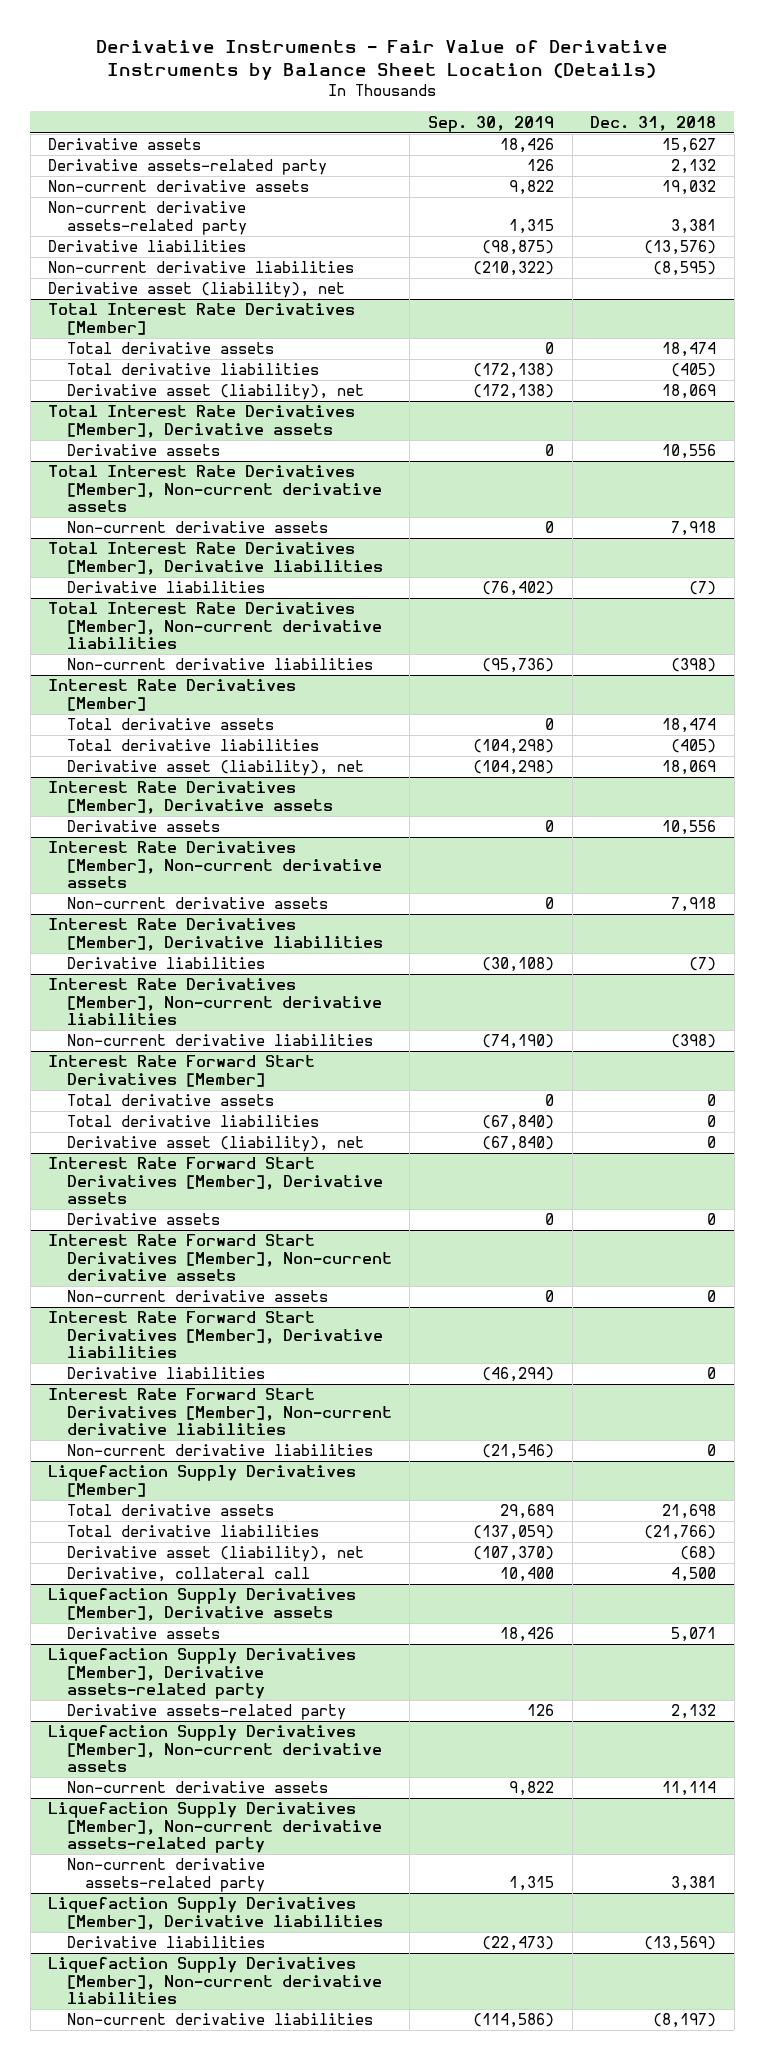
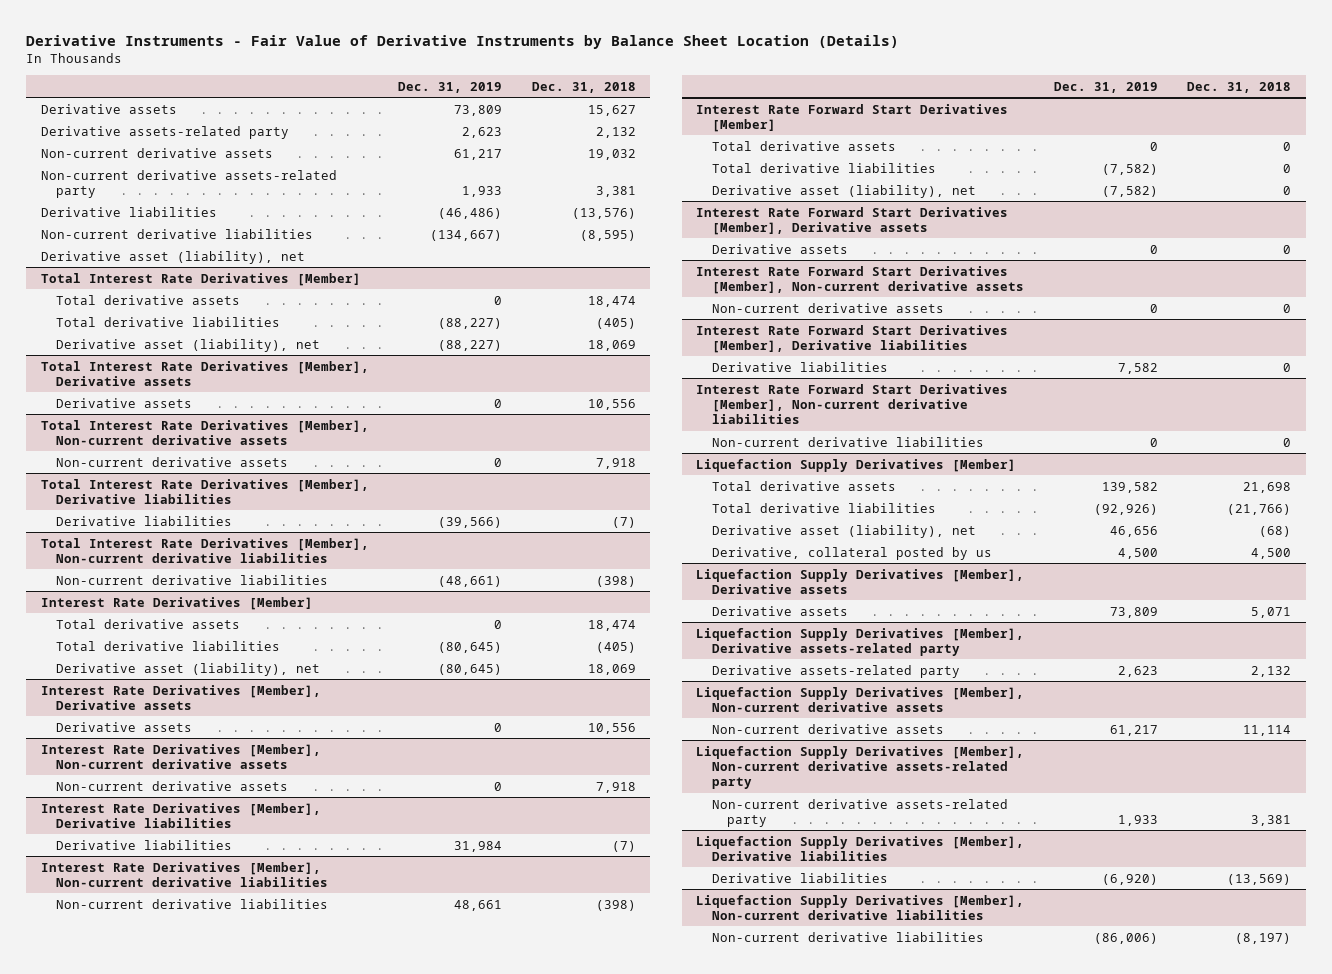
[428,115,555,132] Sep. 30, 2019 -> none
none -> [398,81,503,93] Dec. 31, 2019
[66,1567,310,1583] Derivative, collateral call -> [711,546,992,560] Derivative, collateral posted by us

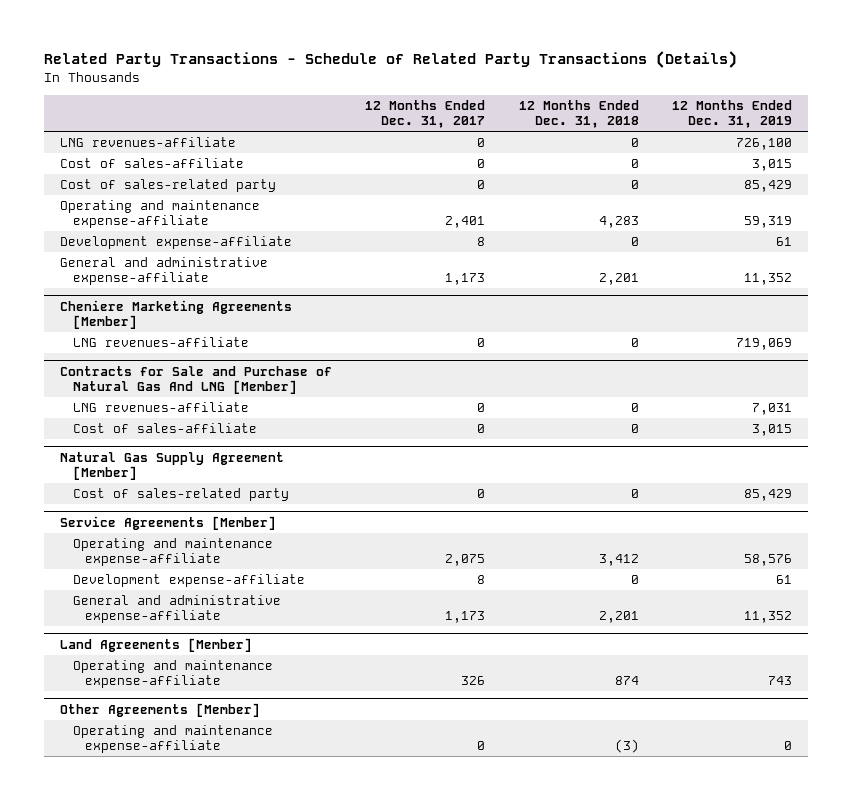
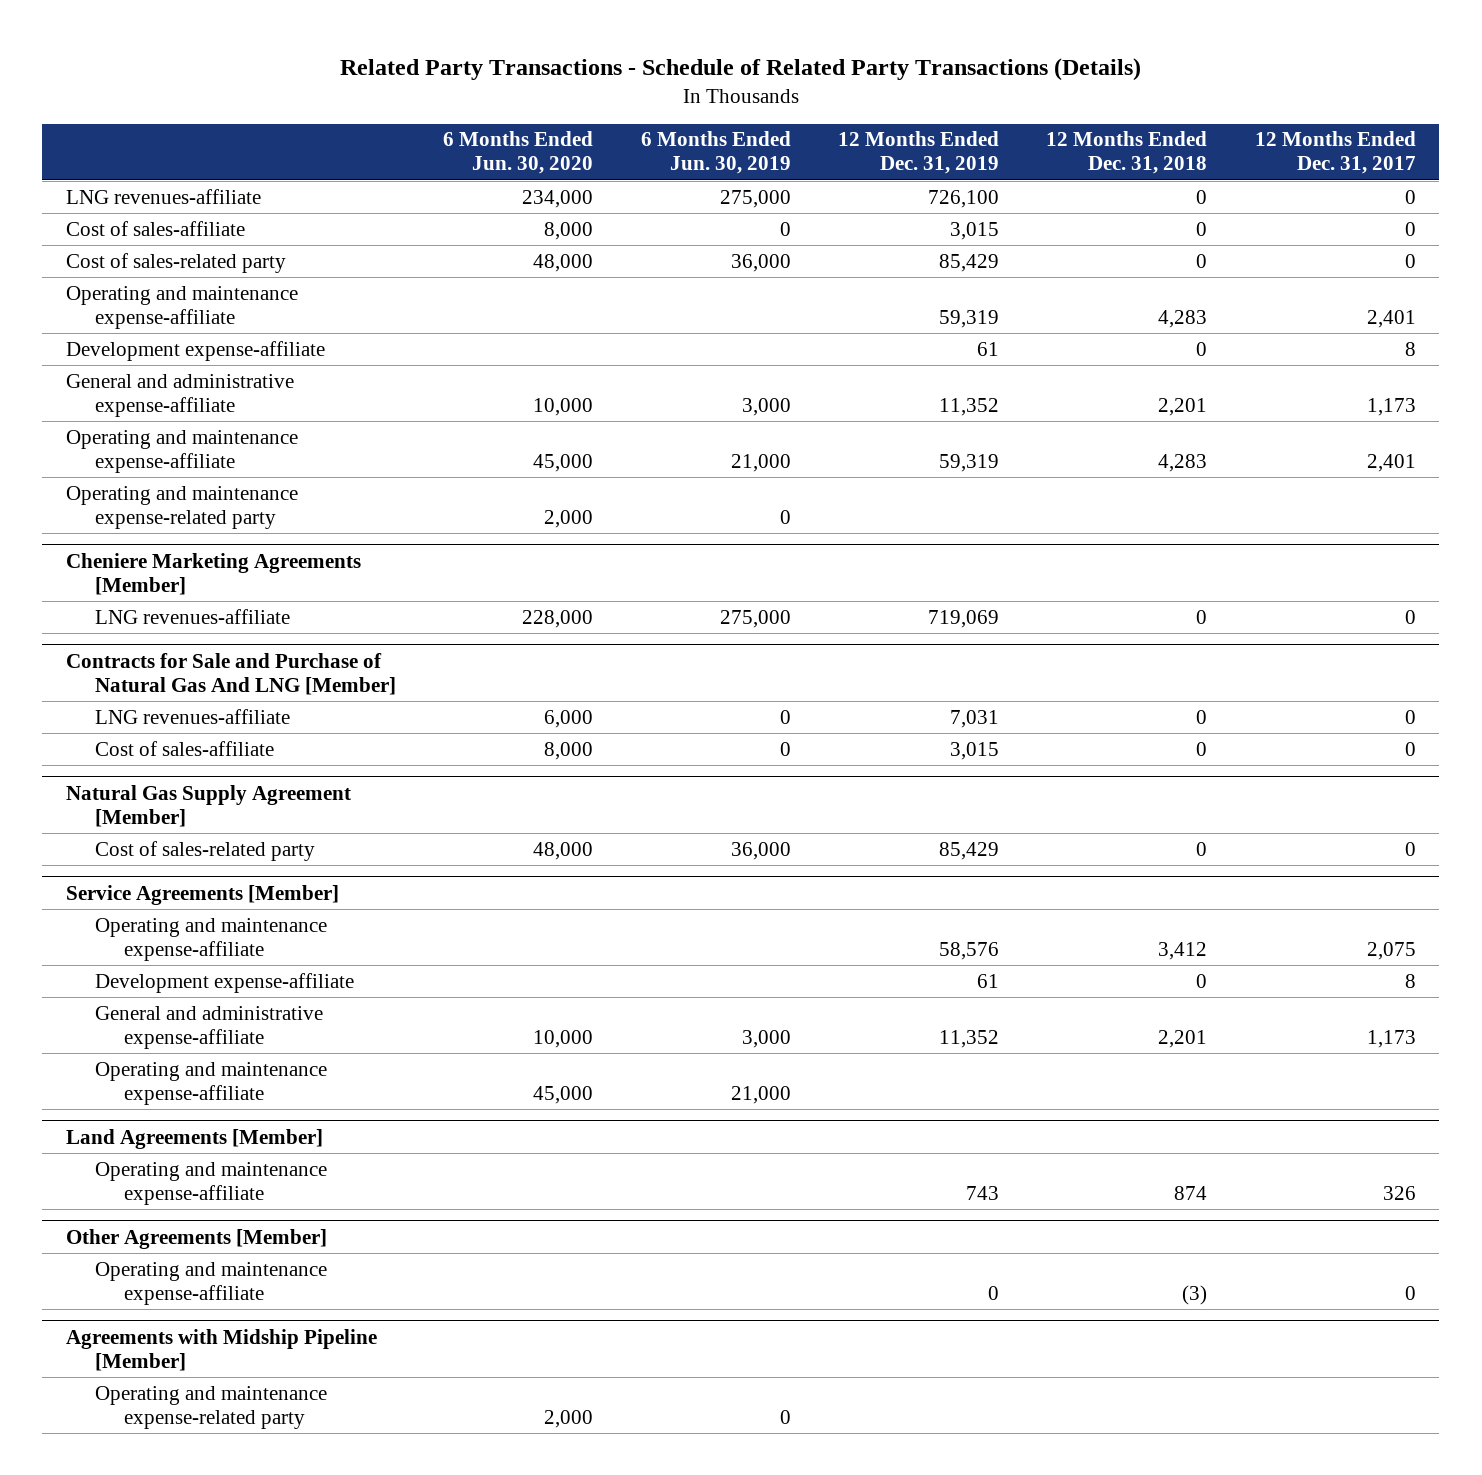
none -> [443,131,594,175] 6 Months Ended Jun. 30, 2020
none -> [640,131,791,175] 6 Months Ended Jun. 30, 2019
none -> [66,429,299,473] Operating and maintenance expense-affiliate
none -> [66,485,299,529] Operating and maintenance expense-related party
none -> [95,1061,328,1105] Operating and maintenance expense-affiliate
none -> [66,1328,378,1371] Agreements with Midship Pipeline [Member]
none -> [95,1385,328,1429] Operating and maintenance expense-related party

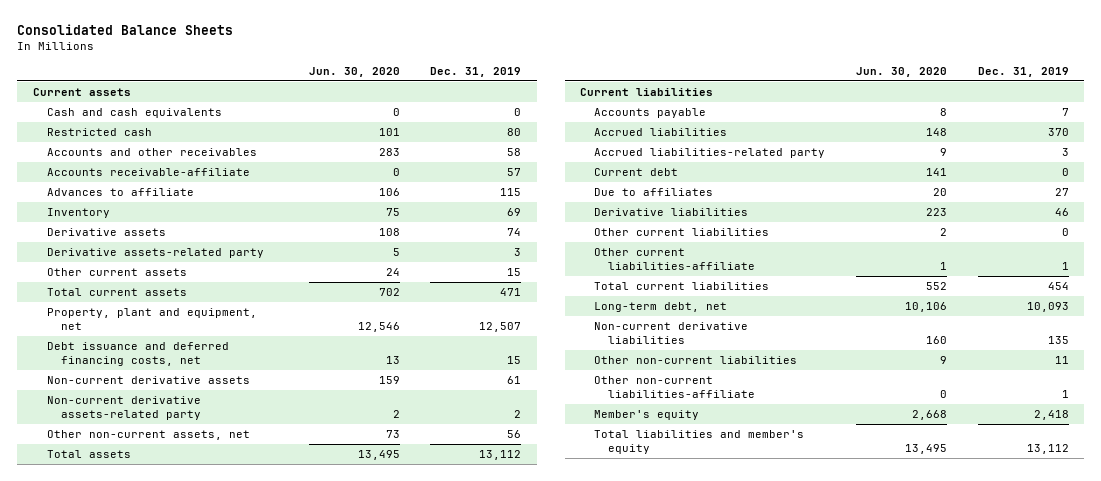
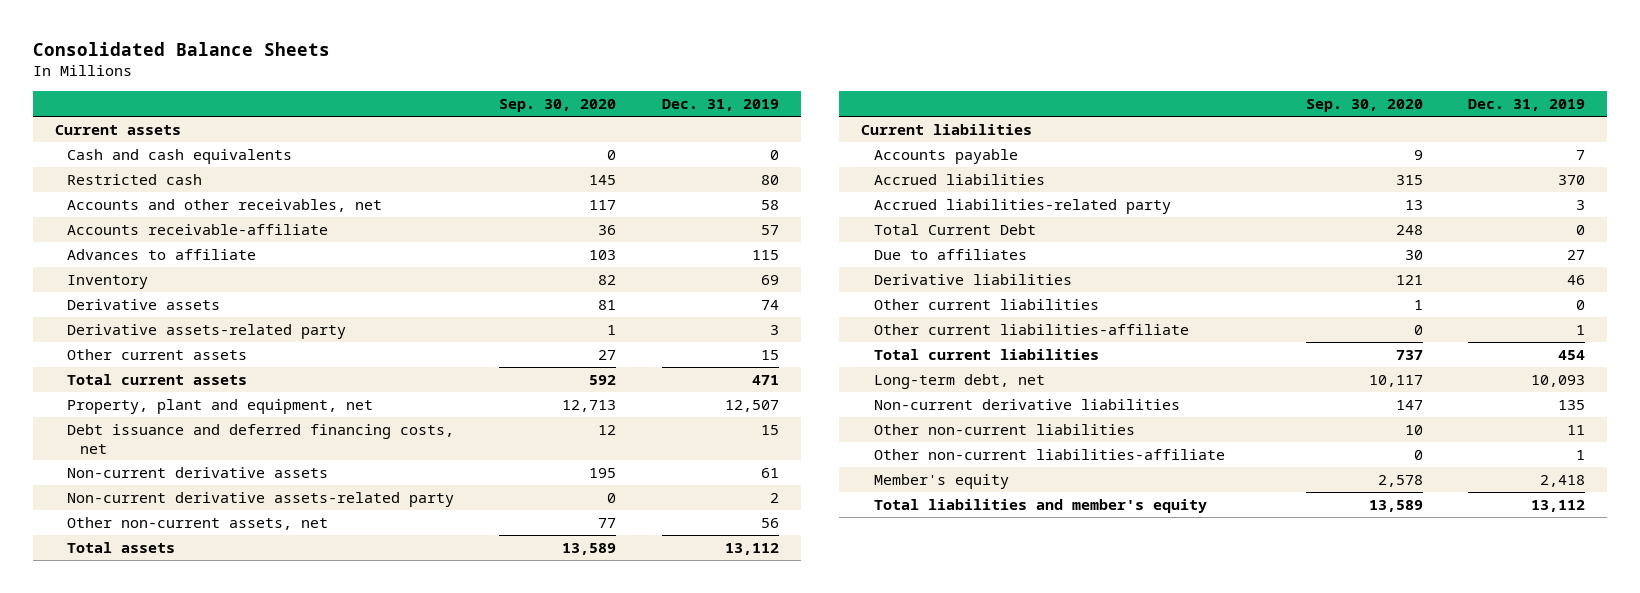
[308,66,400,77] Jun. 30, 2020 -> none
none -> [499,99,617,113] Sep. 30, 2020
[47,148,258,157] Accounts and other receivables -> [67,198,383,212] Accounts and other receivables, net
[594,168,679,177] Current debt -> [873,223,1036,235] Total Current Debt

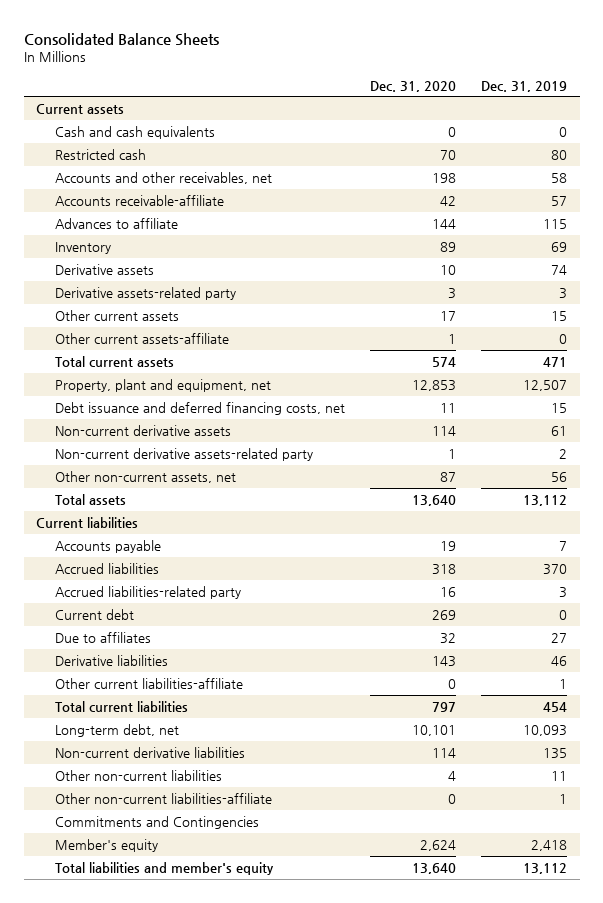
[499,99,617,113] Sep. 30, 2020 -> none
none -> [369,80,456,92] Dec. 31, 2020
none -> [54,332,229,344] Other current assets-affiliate
[873,223,1036,235] Total Current Debt -> [54,608,134,620] Current debt
[873,298,1099,310] Other current liabilities -> none
none -> [54,815,259,829] Commitments and Contingencies

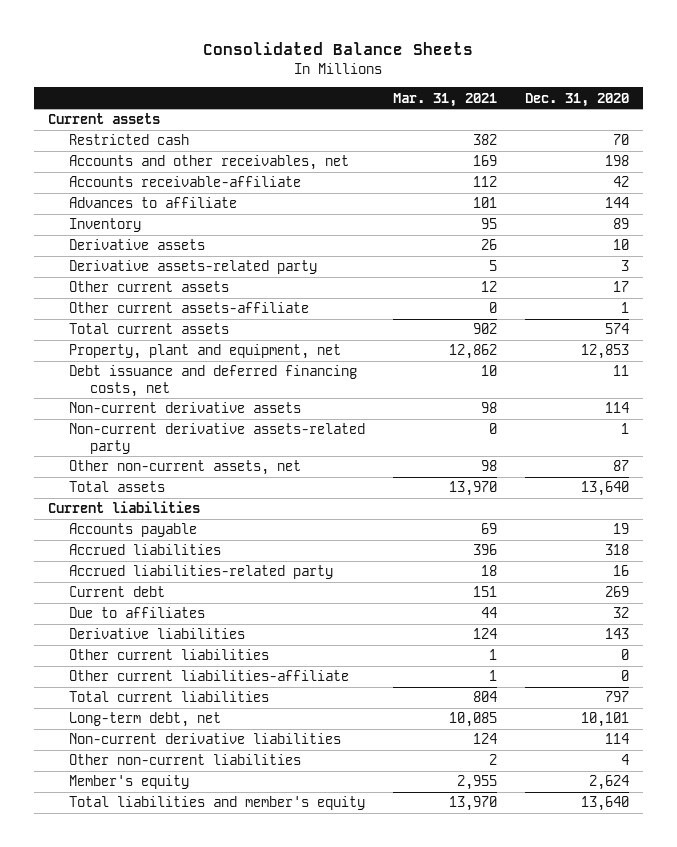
[480,80,567,92] Dec. 31, 2019 -> none
none -> [392,92,497,107] Mar. 31, 2021
[54,125,215,139] Cash and cash equivalents -> none
none -> [68,649,269,661] Other current liabilities
[54,792,272,804] Other non-current liabilities-affiliate -> none
[54,815,259,829] Commitments and Contingencies -> none

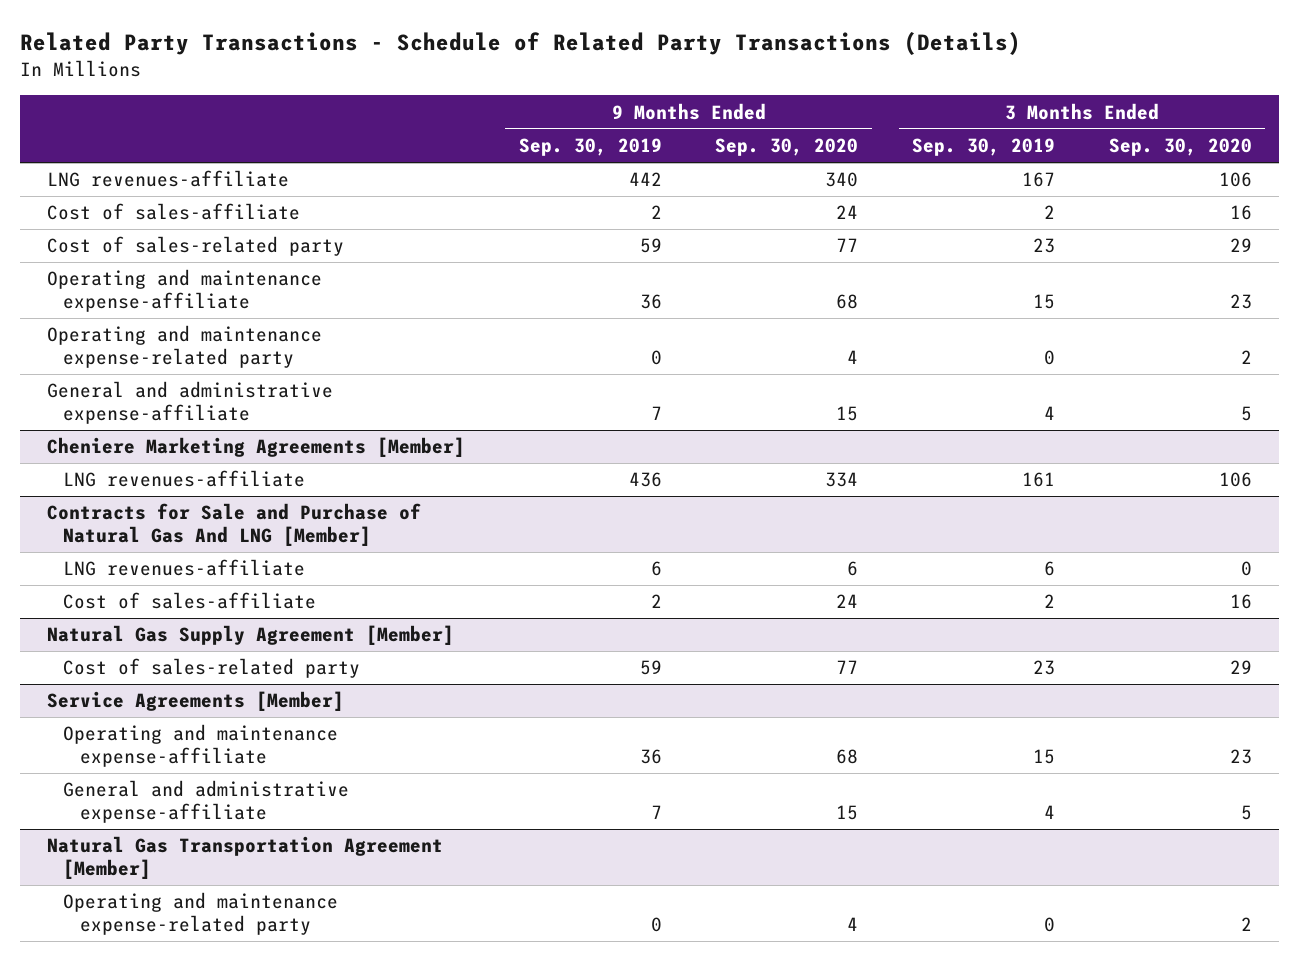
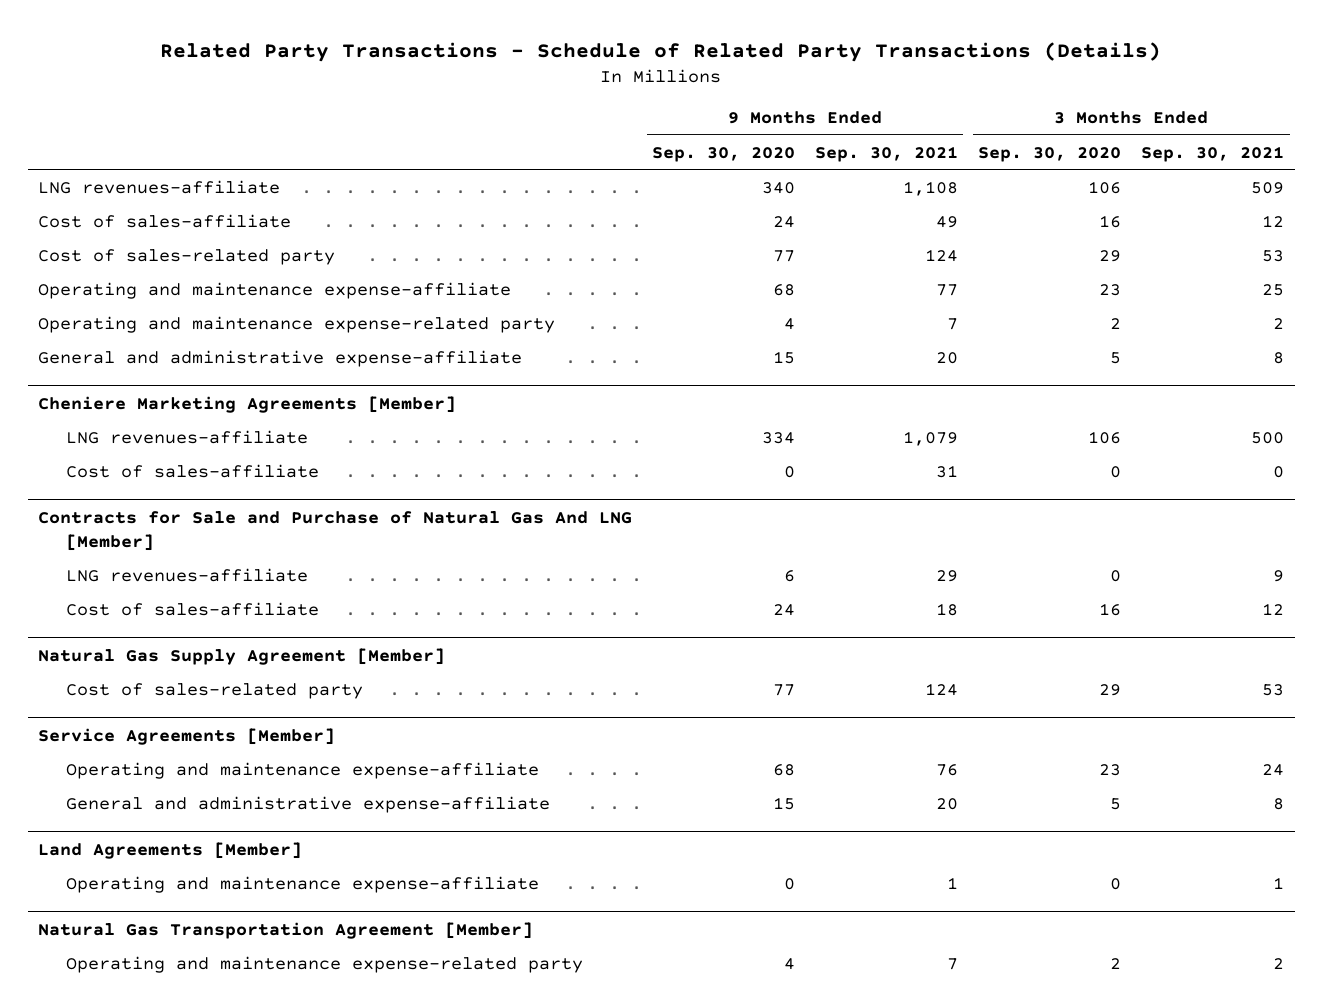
[518,138,662,157] Sep. 30, 2019 -> none
[912,138,1056,157] Sep. 30, 2019 -> none
none -> [815,145,959,162] Sep. 30, 2021
none -> [1141,145,1285,162] Sep. 30, 2021
none -> [65,463,319,478] Cost of sales-affiliate
none -> [37,841,302,859] Land Agreements [Member]
none -> [65,875,539,893] Operating and maintenance expense-affiliate

